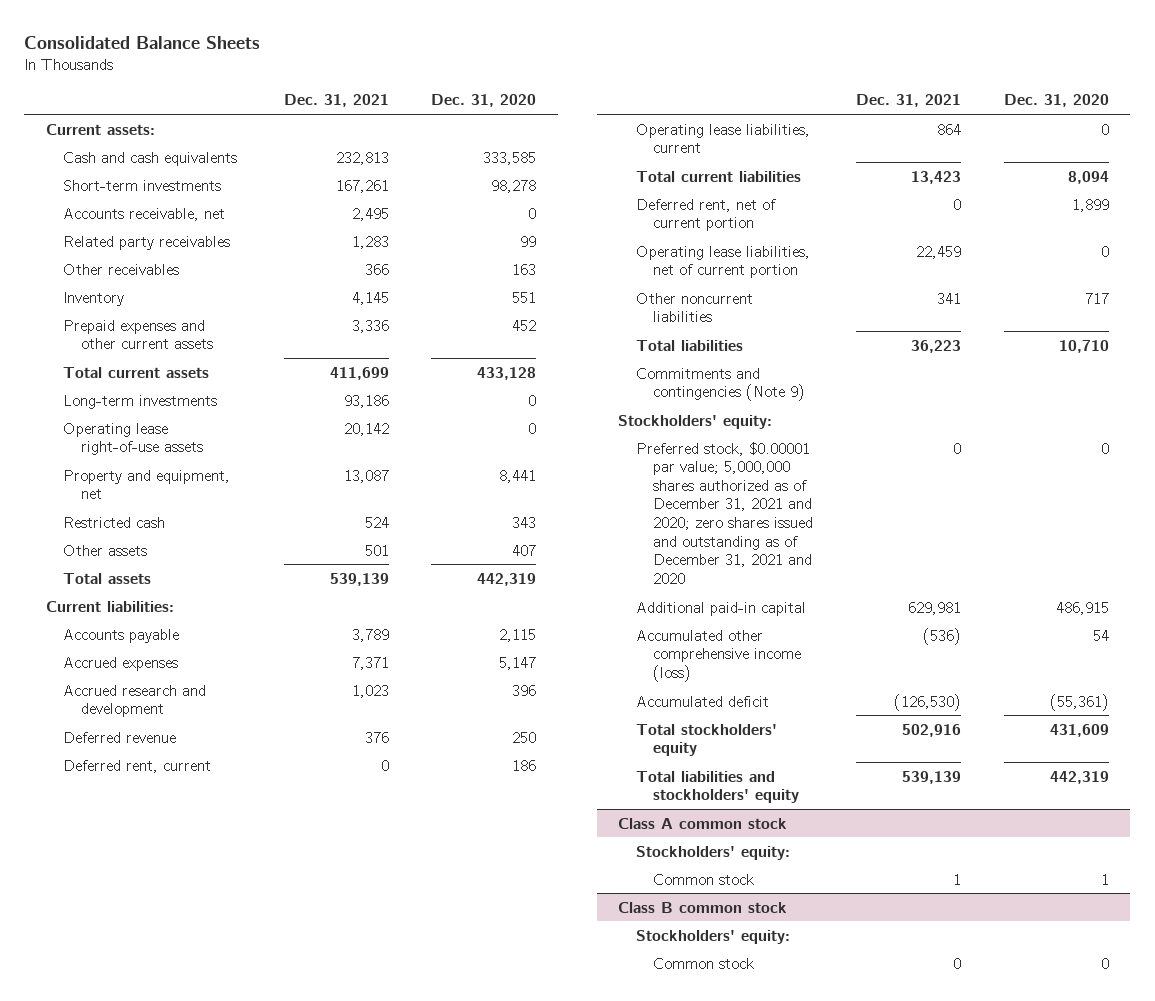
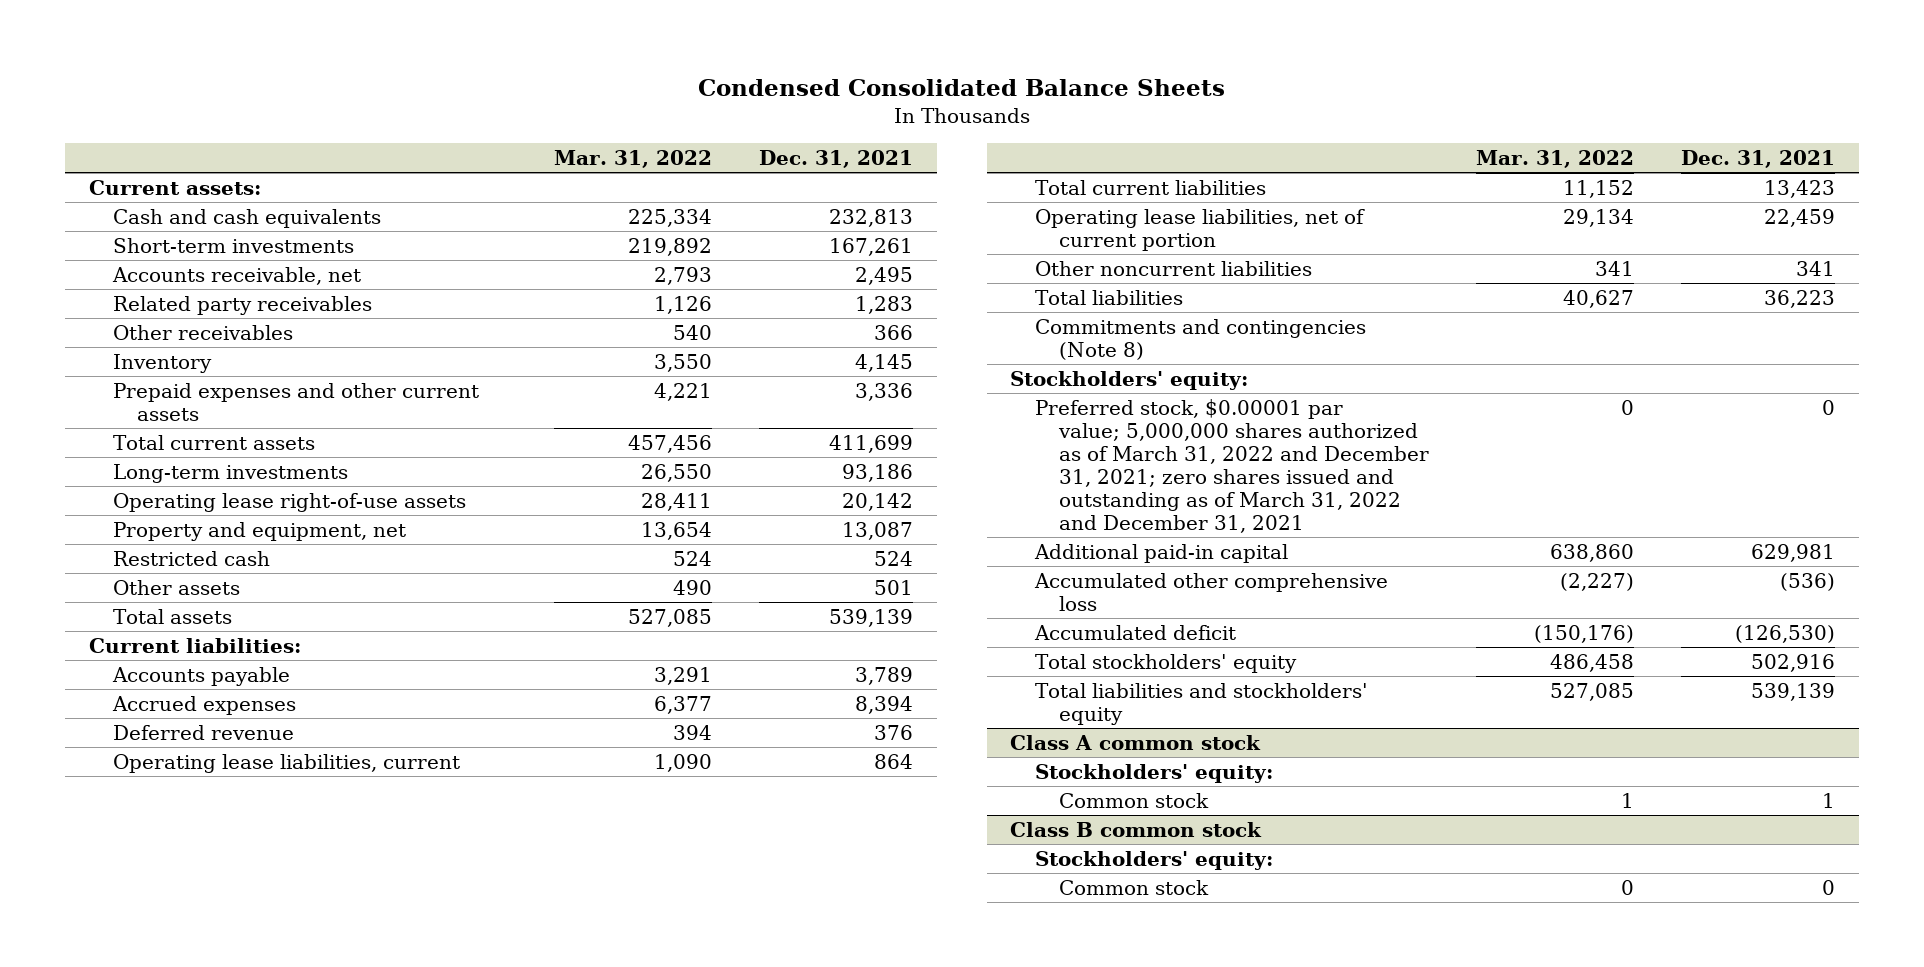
[24,35,261,49] Consolidated Balance Sheets -> [697,79,1225,97] Condensed Consolidated Balance Sheets
[431,94,537,108] Dec. 31, 2020 -> none
none -> [554,150,713,169] Mar. 31, 2022
[63,684,207,718] Accrued research and development -> none
[351,656,389,670] 7,371 -> [855,695,914,714] 8,394
[63,759,212,773] Deferred rent, current -> none
[635,198,776,232] Deferred rent, net of current portion -> none
[635,367,806,402] Commitments and contingencies (Note 9) -> [1034,318,1366,360] Commitments and contingencies (Note 8)
[635,441,814,584] Preferred stock, $0.00001 par value; 5,000,000 shares authorized as of December 31, 2021 and 2020; zero shares issued and outstanding as of December 31, 2021 and 2020 -> [1034,398,1429,534] Preferred stock, $0.00001 par value; 5,000,000 shares authorized as of March 31, 2022 and December 31, 2021; zero shares issued and outstanding as of March 31, 2022 and December 31, 2021
[635,629,802,682] Accumulated other comprehensive income (loss) -> [1033,572,1388,611] Accumulated other comprehensive loss

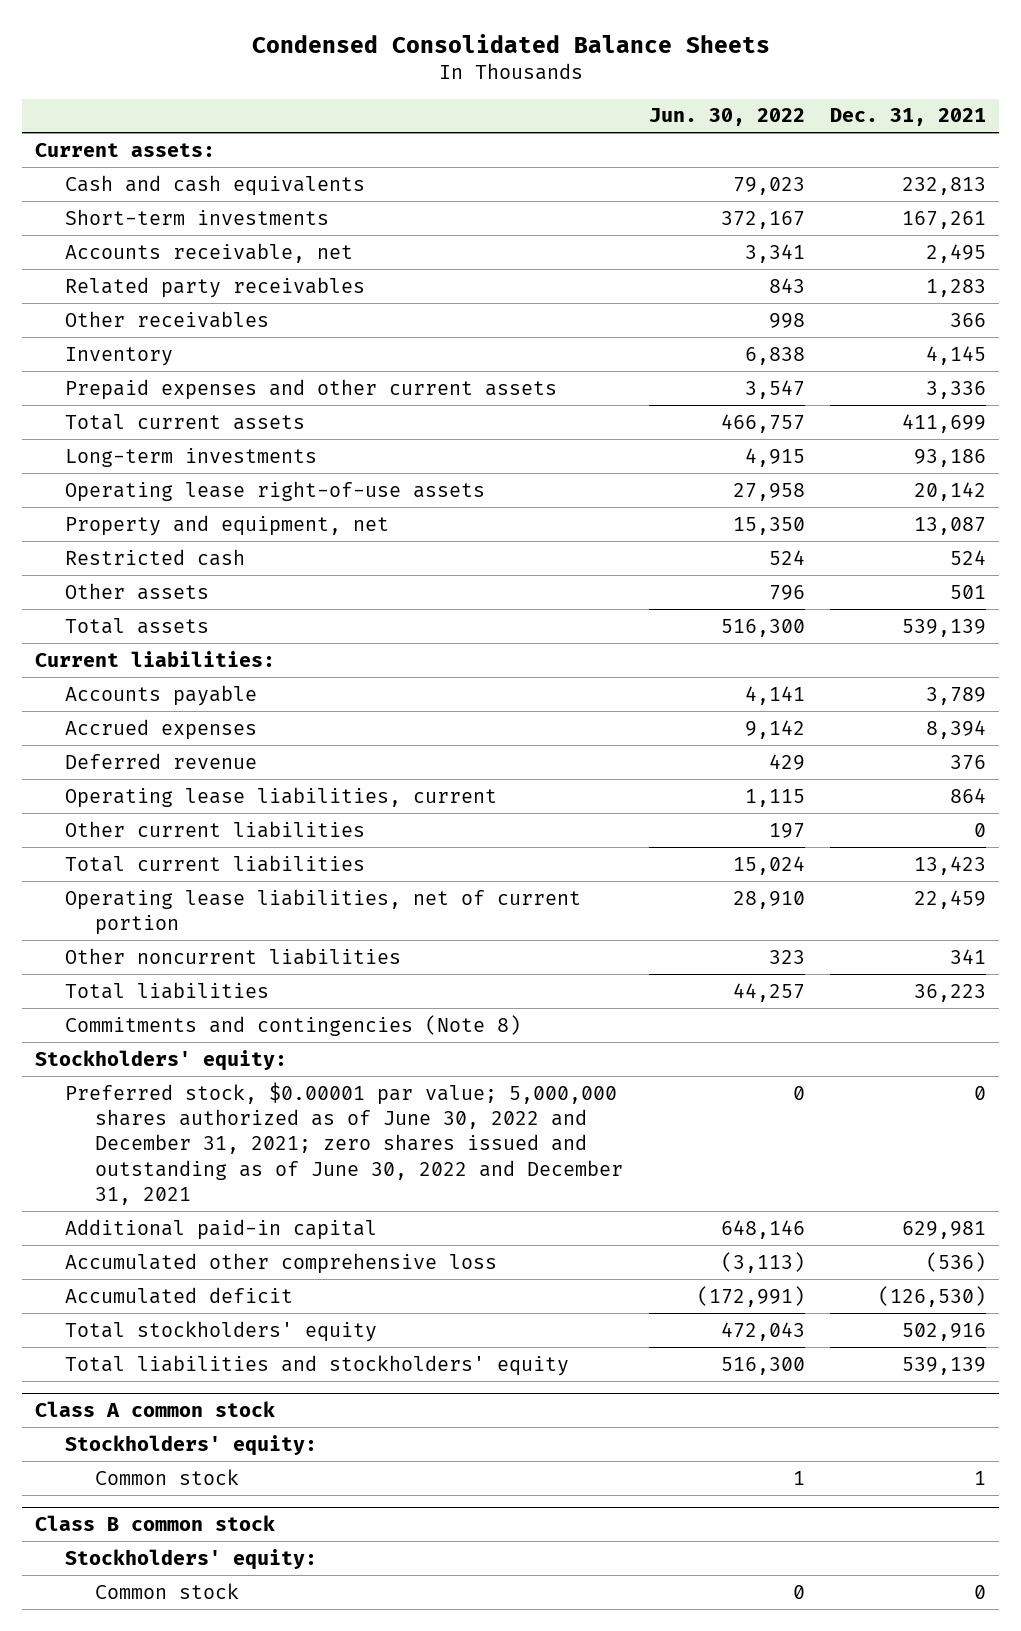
[554,150,713,169] Mar. 31, 2022 -> none
none -> [648,108,805,127] Jun. 30, 2022
none -> [65,820,366,838] Other current liabilities
[1034,398,1429,534] Preferred stock, $0.00001 par value; 5,000,000 shares authorized as of March 31, 2022 and December 31, 2021; zero shares issued and outstanding as of March 31, 2022 and December 31, 2021 -> [65,1081,624,1206] Preferred stock, $0.00001 par value; 5,000,000 shares authorized as of June 30, 2022 and December 31, 2021; zero shares issued and outstanding as of June 30, 2022 and December 31, 2021

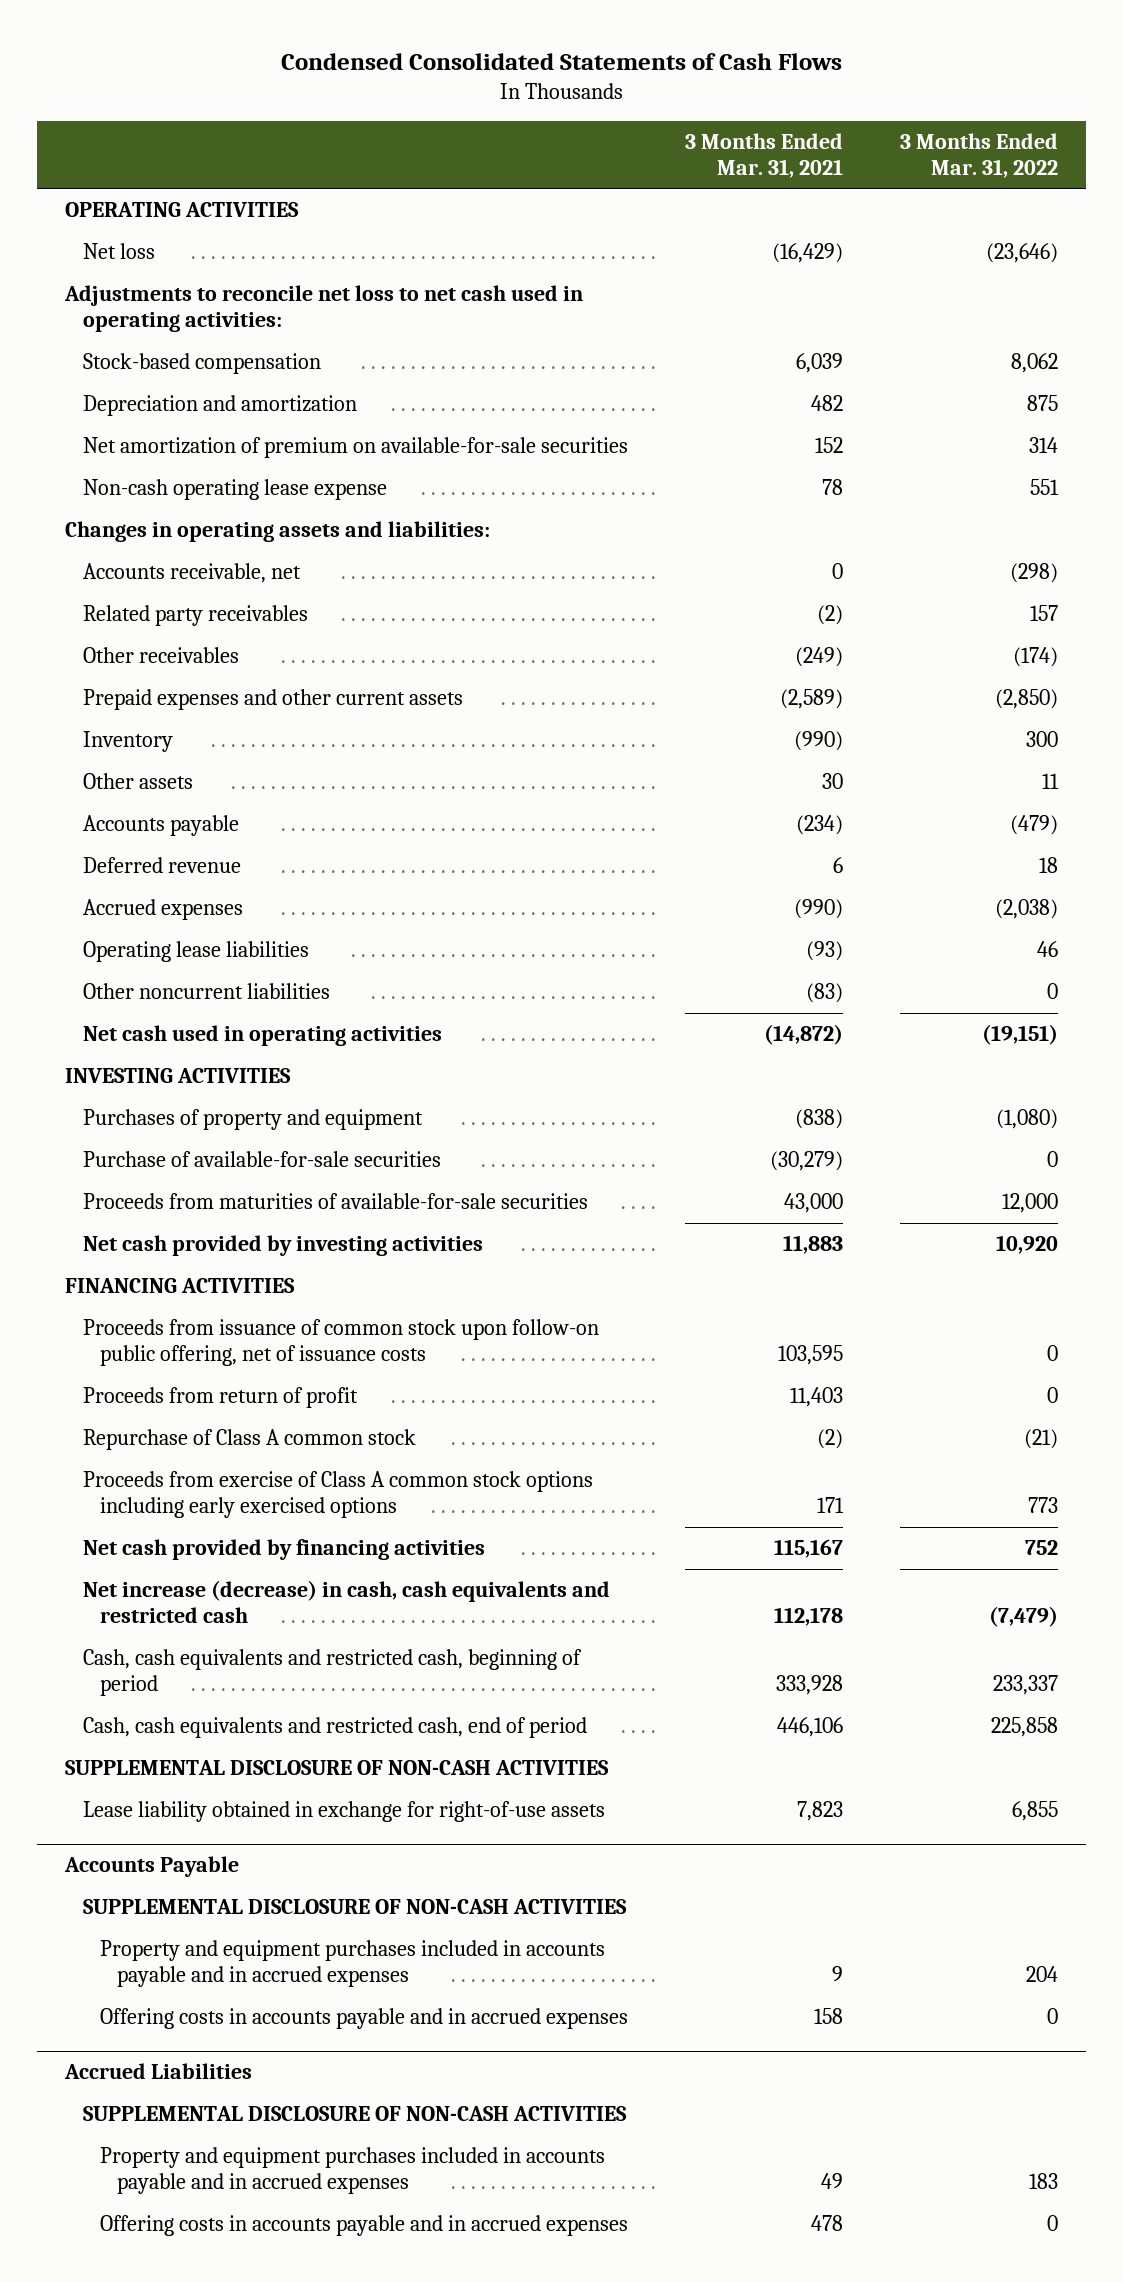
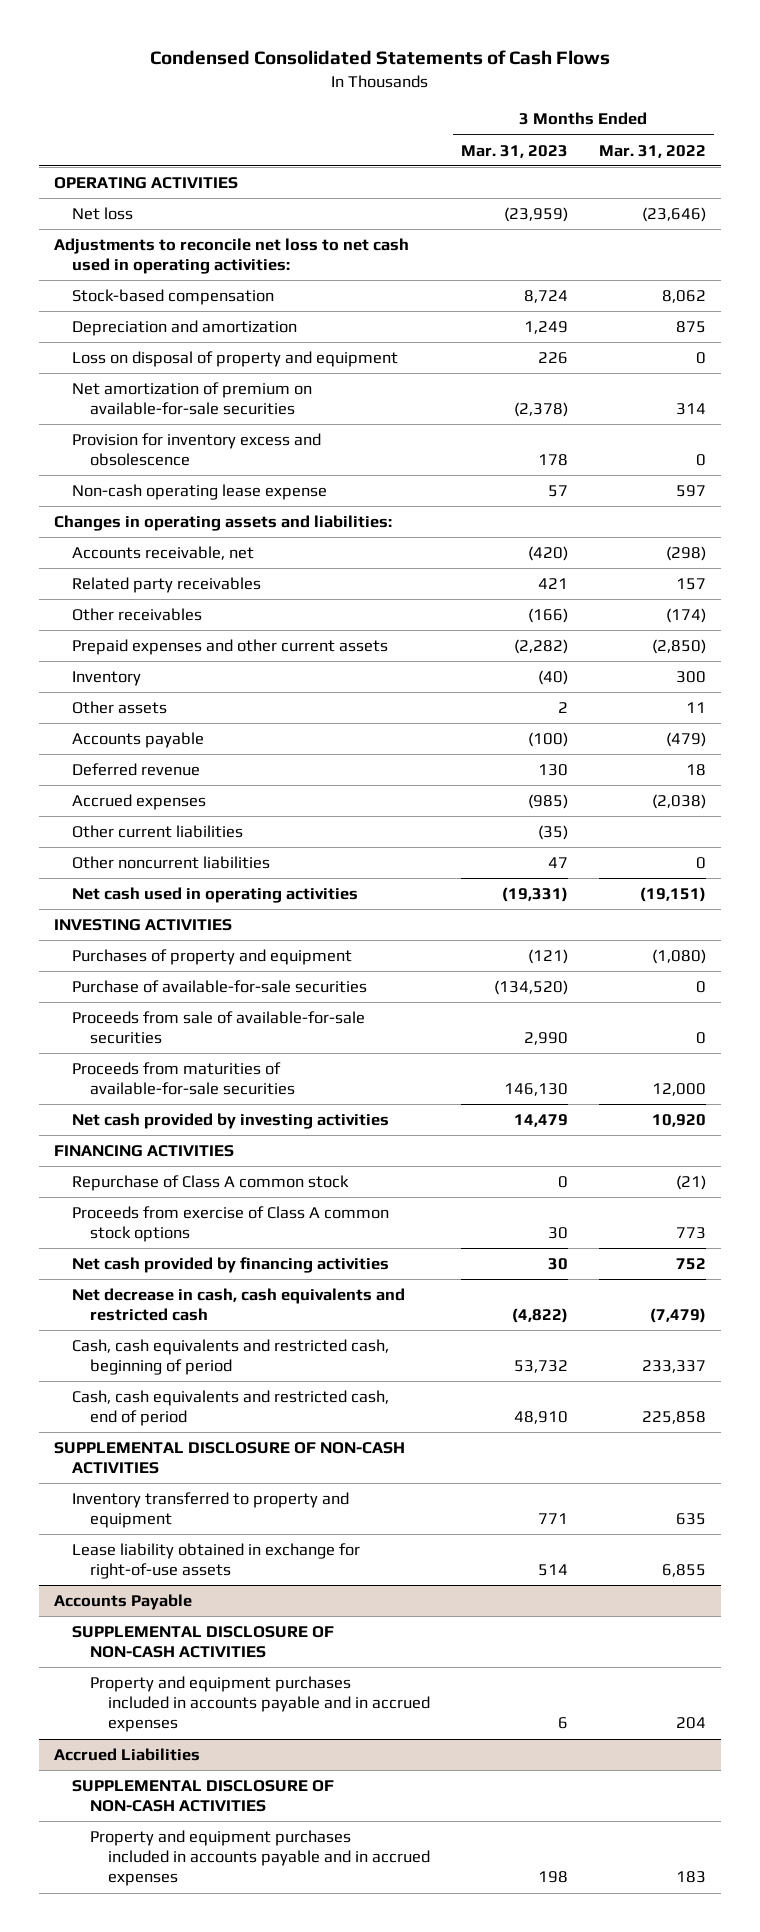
[684,132,843,178] 3 Months Ended Mar. 31, 2021 -> none
none -> [460,144,568,158] Mar. 31, 2023
none -> [71,351,398,368] Loss on disposal of property and equipment
none -> [71,433,321,467] Provision for inventory excess and obsolescence
[1029,479,1059,496] 551 -> [675,485,706,498] 597
[82,941,309,963] Operating lease liabilities -> none
none -> [71,825,243,839] Other current liabilities
none -> [71,1011,365,1045] Proceeds from sale of available-for-sale securities
[82,1319,599,1367] Proceeds from issuance of common stock upon follow-on public offering, net of issuance costs -> none
[82,1387,358,1409] Proceeds from return of profit -> none
[82,1471,593,1519] Proceeds from exercise of Class A common stock options including early exercised options -> [71,1206,389,1243] Proceeds from exercise of Class A common stock options
[82,1580,610,1624] Net increase (decrease) in cash, cash equivalents and restricted cash -> [71,1288,405,1322] Net decrease in cash, cash equivalents and restricted cash
none -> [71,1492,349,1529] Inventory transferred to property and equipment
[99,2008,628,2030] Offering costs in accounts payable and in accrued expenses -> none
[99,2215,628,2237] Offering costs in accounts payable and in accrued expenses -> none

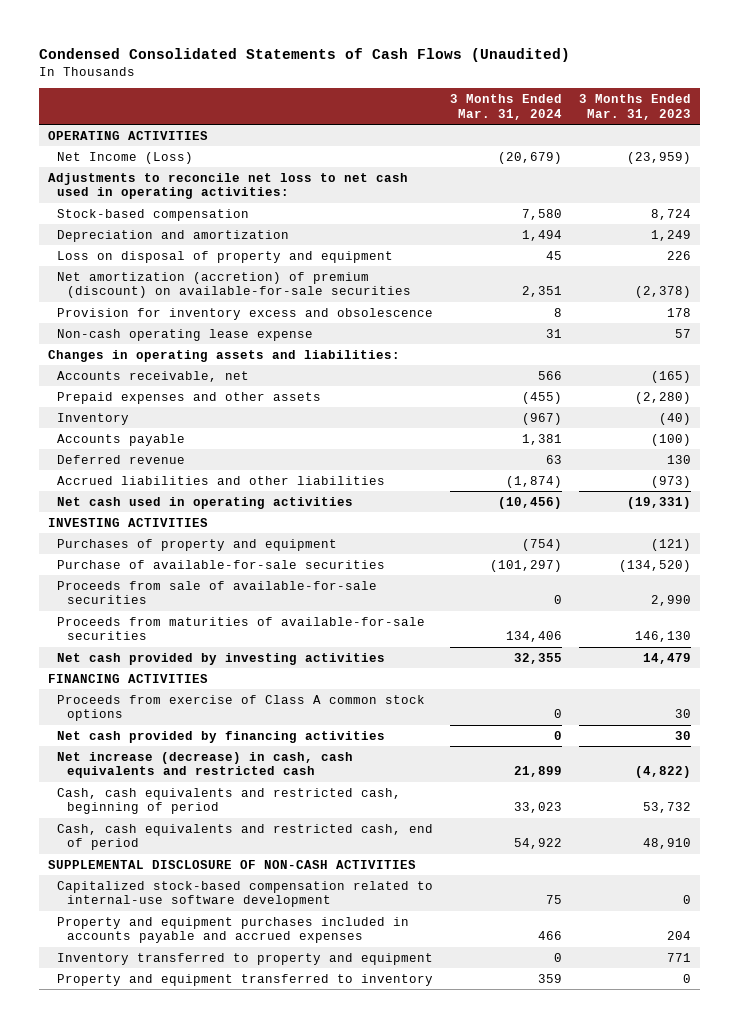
[149,50,610,66] Condensed Consolidated Statements of Cash Flows -> [39,47,571,62] Condensed Consolidated Statements of Cash Flows (Unaudited)
[598,144,706,158] Mar. 31, 2022 -> none
none -> [450,94,563,120] 3 Months Ended Mar. 31, 2024
[71,207,133,221] Net loss -> [57,151,194,164] Net Income (Loss)
[71,382,312,416] Net amortization of premium on available-for-sale securities -> [57,271,412,299] Net amortization (accretion) of premium (discount) on available-for-sale securities
[71,577,261,594] Related party receivables -> none
[71,608,202,622] Other receivables -> none
[527,546,568,562] (420) -> [651,370,692,383] (165)
[71,639,388,656] Prepaid expenses and other current assets -> [57,391,322,404] Prepaid expenses and other assets
[513,639,568,655] (2,282) -> [635,391,692,404] (2,280)
[71,701,167,715] Other assets -> none
[71,794,206,811] Accrued expenses -> none
[71,825,243,839] Other current liabilities -> none
[71,856,270,870] Other noncurrent liabilities -> none
none -> [57,475,386,485] Accrued liabilities and other liabilities
[71,1175,349,1192] Repurchase of Class A common stock -> none
[71,1288,405,1322] Net decrease in cash, cash equivalents and restricted cash -> [57,751,354,779] Net increase (decrease) in cash, cash equivalents and restricted cash
none -> [57,880,434,908] Capitalized stock-based compensation related to internal-use software development
none -> [57,916,410,944] Property and equipment purchases included in accounts payable and accrued expenses
[71,1543,360,1580] Lease liability obtained in exchange for right-of-use assets -> none
[54,1594,193,1611] Accounts Payable -> none
[71,1626,334,1659] SUPPLEMENTAL DISCLOSURE OF NON-CASH ACTIVITIES -> none
[89,1676,430,1733] Property and equipment purchases included in accounts payable and in accrued expenses -> none
[54,1748,201,1762] Accrued Liabilities -> none
[71,1780,334,1813] SUPPLEMENTAL DISCLOSURE OF NON-CASH ACTIVITIES -> none
[89,1830,430,1887] Property and equipment purchases included in accounts payable and in accrued expenses -> none
none -> [57,973,434,986] Property and equipment transferred to inventory

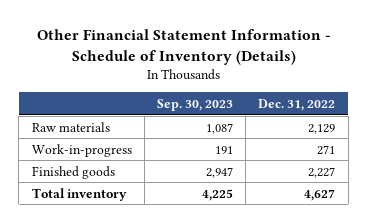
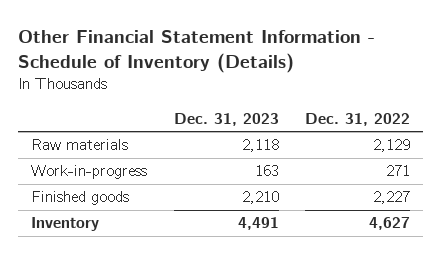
[157,98,234,111] Sep. 30, 2023 -> none
none -> [173,112,279,126] Dec. 31, 2023
[31,187,127,201] Total inventory -> [31,217,100,232] Inventory

